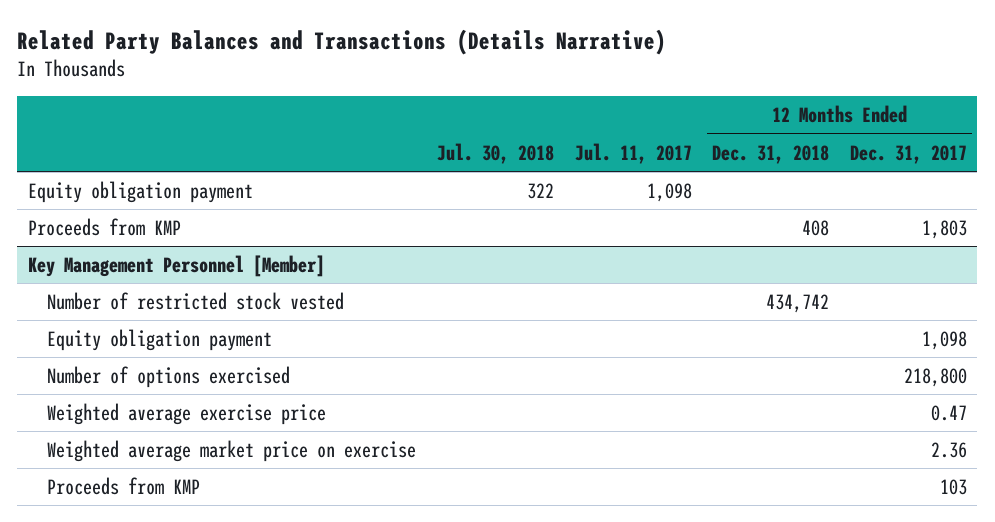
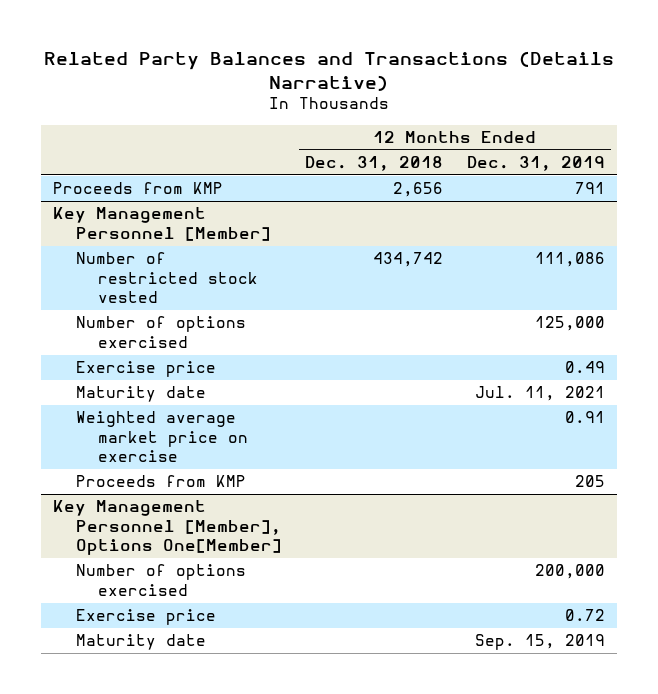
[436,142,554,164] Jul. 30, 2018 -> none
[574,142,692,164] Jul. 11, 2017 -> none
[850,144,968,164] Dec. 31, 2017 -> none
none -> [467,156,606,172] Dec. 31, 2019
[27,180,253,203] Equity obligation payment -> none
[802,219,830,236] 408 -> [393,182,444,198] 2,656
[47,328,273,351] Equity obligation payment -> none
[47,402,327,425] Weighted average exercise price -> [75,361,216,378] Exercise price
none -> [75,386,206,403] Maturity date
none -> [52,500,282,556] Key Management Personnel [Member], Options One[Member]
none -> [75,564,246,596] Number of options exercised
none -> [75,609,216,626] Exercise price
none -> [75,634,206,651] Maturity date

